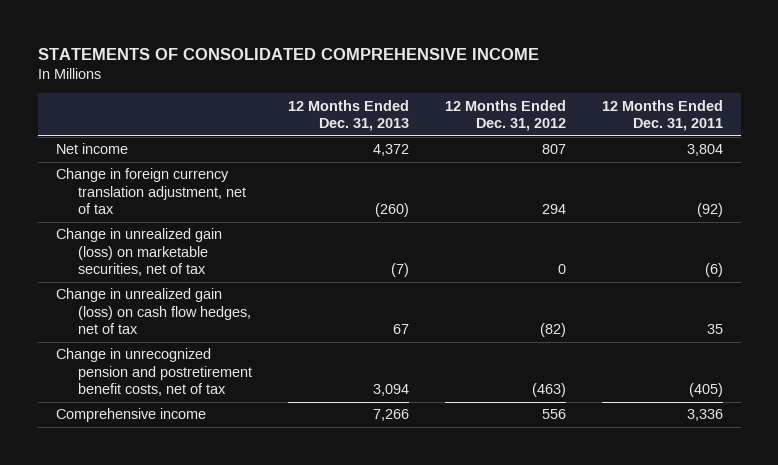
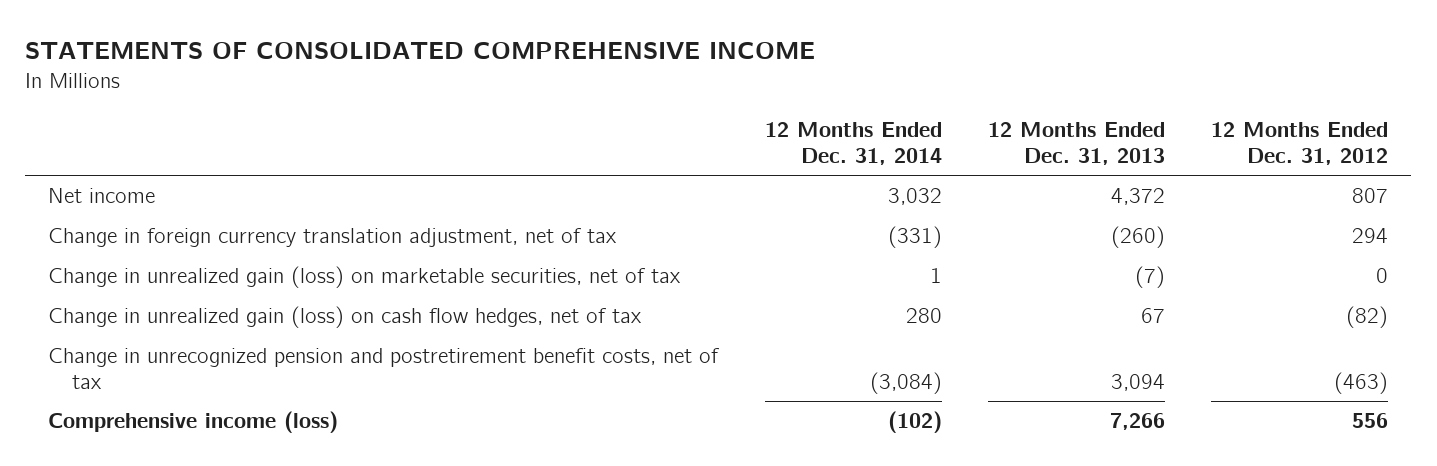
[601,99,723,132] 12 Months Ended Dec. 31, 2011 -> none
none -> [764,122,942,165] 12 Months Ended Dec. 31, 2014
[55,408,206,423] Comprehensive income -> [48,411,339,434] Comprehensive income (loss)

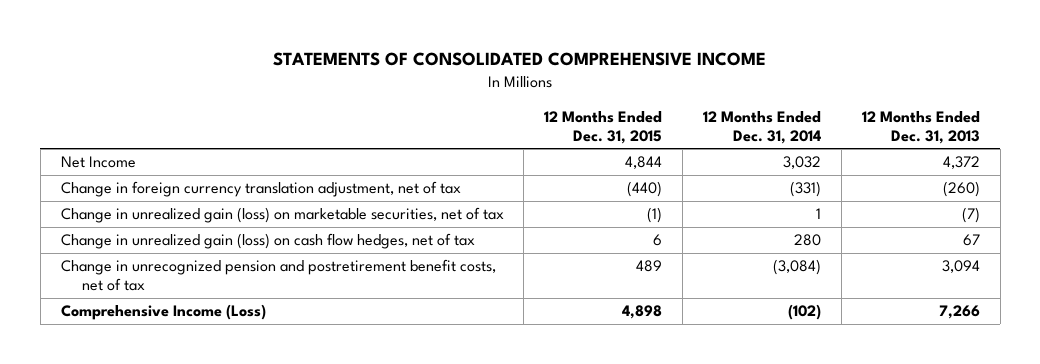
[1211,122,1389,165] 12 Months Ended Dec. 31, 2012 -> none
none -> [544,110,663,144] 12 Months Ended Dec. 31, 2015
[48,188,156,204] Net income -> [60,156,136,169] Net Income
[48,411,339,434] Comprehensive income (loss) -> [60,304,266,321] Comprehensive Income (Loss)

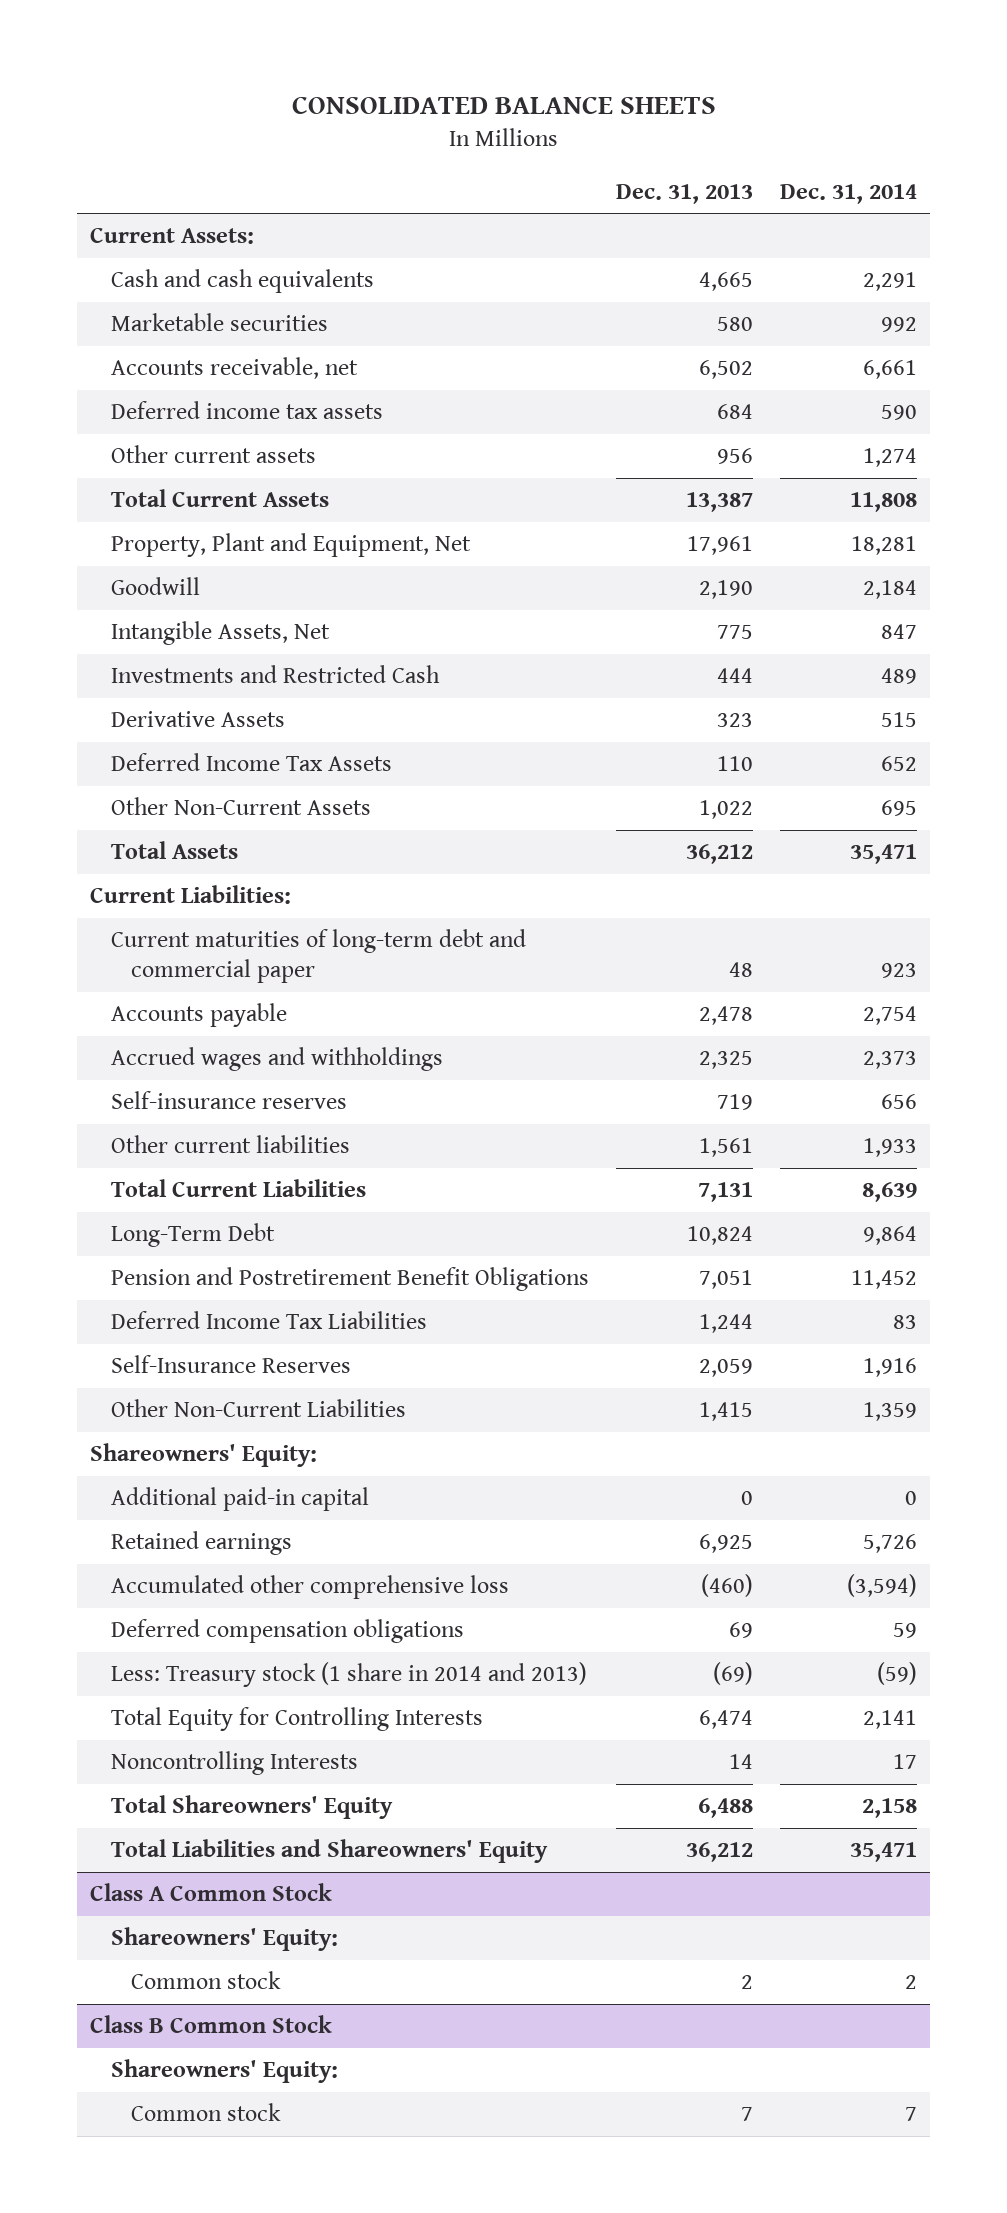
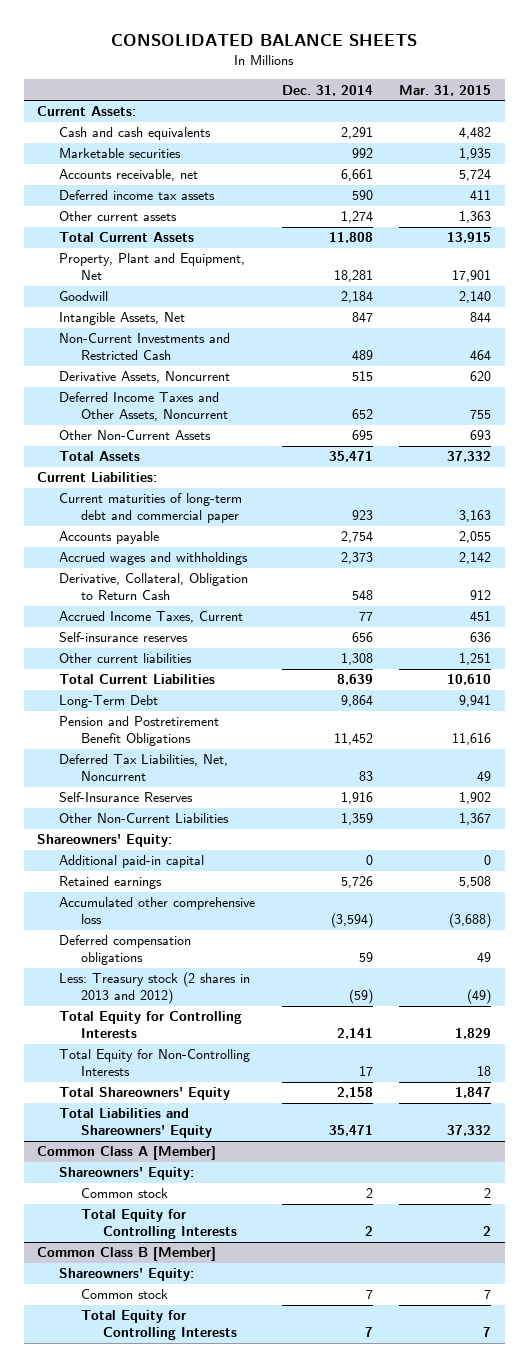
[615,183,753,204] Dec. 31, 2013 -> none
none -> [399,84,492,96] Mar. 31, 2015
[110,665,440,684] Investments and Restricted Cash -> [59,333,231,361] Non-Current Investments and Restricted Cash
[110,711,285,728] Derivative Assets -> [59,371,231,384] Derivative Assets, Noncurrent
[110,753,392,772] Deferred Income Tax Assets -> [59,392,229,422] Deferred Income Taxes and Other Assets, Noncurrent
none -> [59,573,249,601] Derivative, Collateral, Obligation to Return Cash
none -> [59,611,244,624] Accrued Income Taxes, Current
[862,1138,917,1158] 1,933 -> [340,653,373,666] 1,308
[110,1311,427,1330] Deferred Income Tax Liabilities -> [59,754,229,782] Deferred Tax Liabilities, Net, Noncurrent
[110,1662,587,1688] Less: Treasury stock (1 share in 2014 and 2013) -> [59,972,251,1005] Less: Treasury stock (2 shares in 2013 and 2012)
[110,1751,358,1776] Noncontrolling Interests -> [59,1049,251,1077] Total Equity for Non-Controlling Interests
[90,1883,333,1902] Class A Common Stock -> [37,1146,217,1161] Common Class A [Member]
none -> [81,1209,238,1240] Total Equity for Controlling Interests
[90,2015,333,2034] Class B Common Stock -> [37,1247,217,1262] Common Class B [Member]
none -> [81,1310,238,1341] Total Equity for Controlling Interests

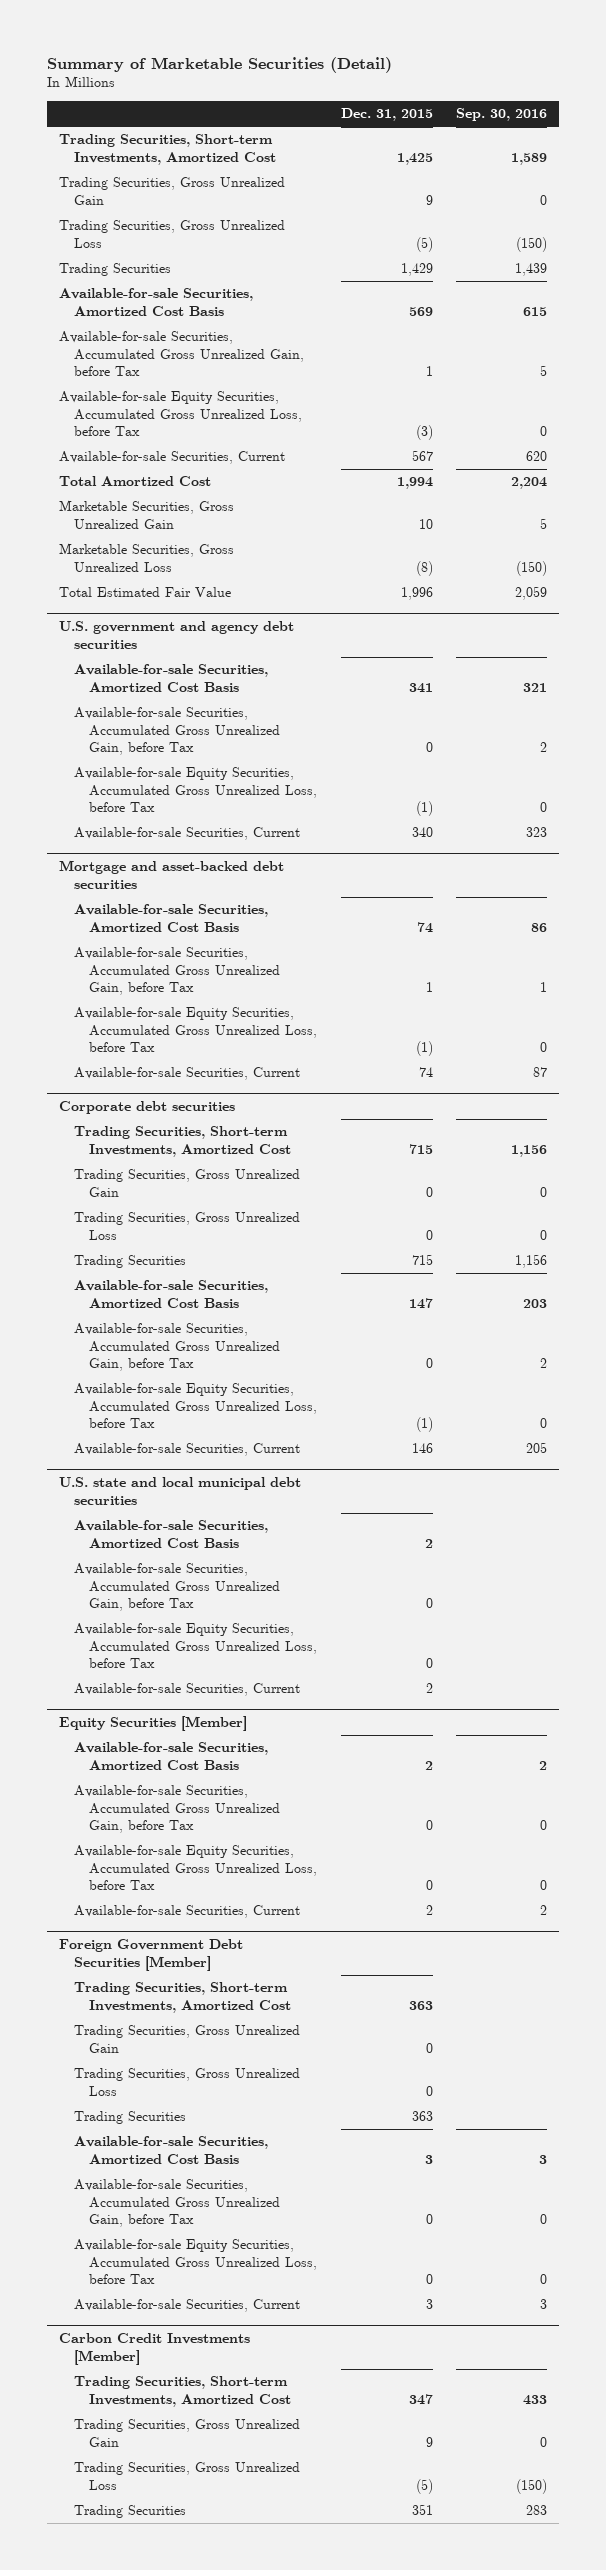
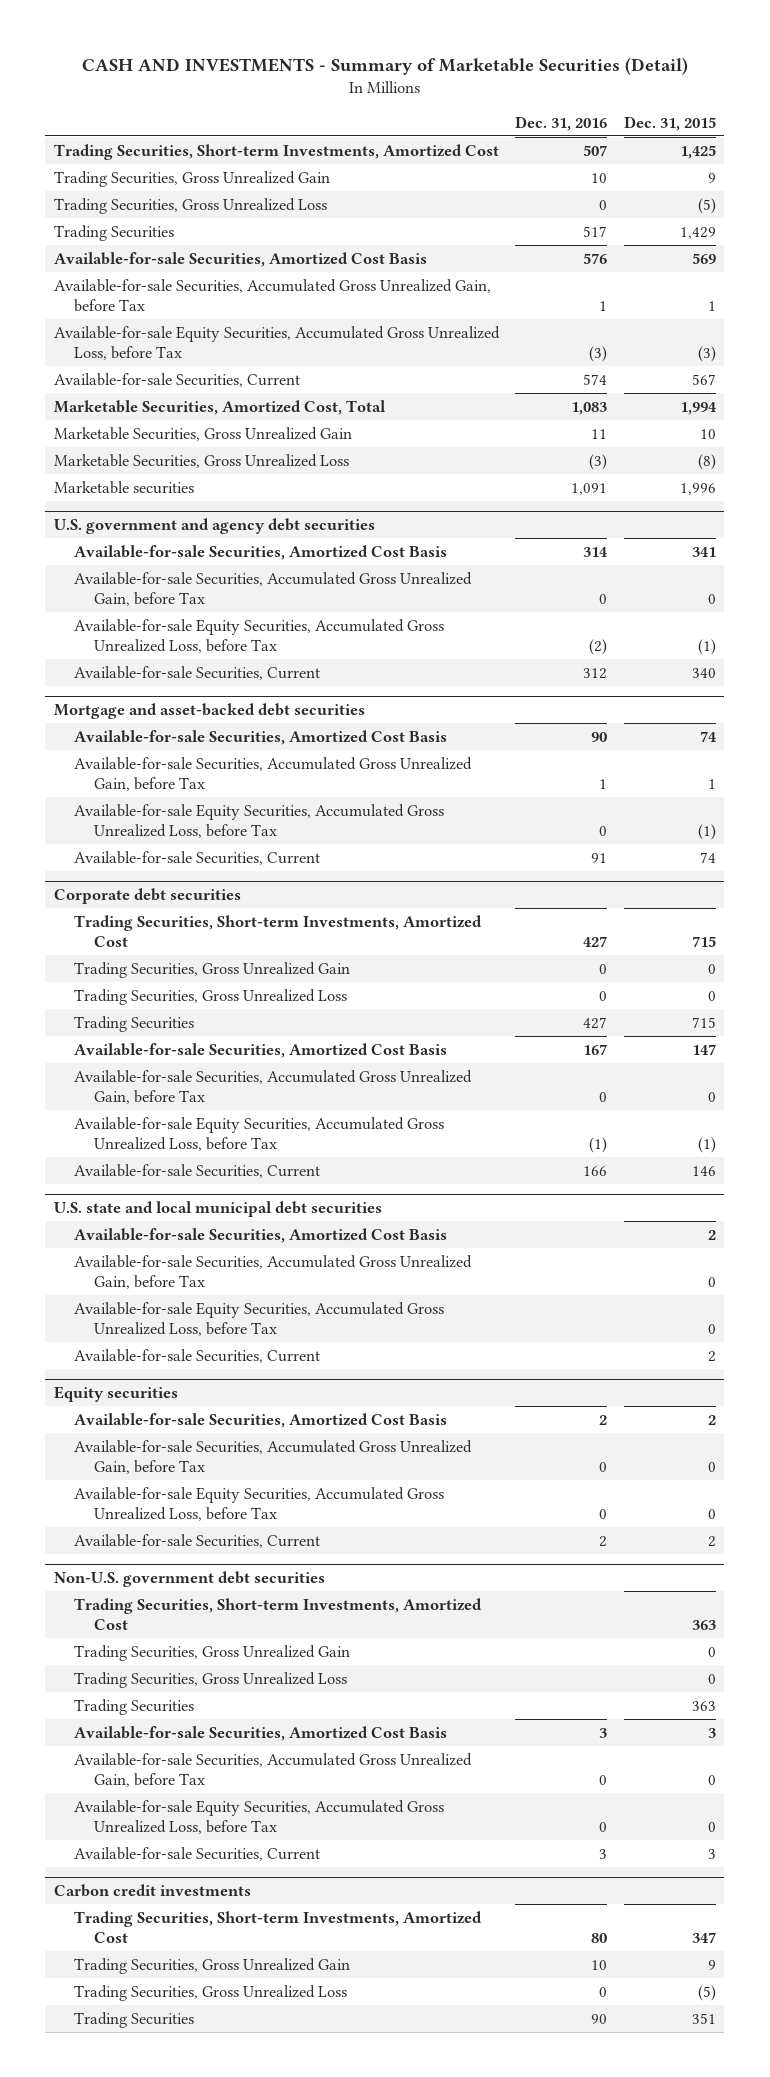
[47,56,393,73] Summary of Marketable Securities (Detail) -> [81,56,688,75] CASH AND INVESTMENTS - Summary of Marketable Securities (Detail)
[455,108,547,122] Sep. 30, 2016 -> none
none -> [515,115,608,131] Dec. 31, 2016
[59,476,212,487] Total Amortized Cost -> [53,399,386,415] Marketable Securities, Amortized Cost, Total
[59,587,232,598] Total Estimated Fair Value -> [53,480,194,494] Marketable securities
[59,1716,248,1732] Equity Securities [Member] -> [53,1386,178,1403] Equity securities
[59,1939,244,1971] Foreign Government Debt Securities [Member] -> [53,1571,325,1588] Non-U.S. government debt securities
[59,2333,251,2365] Carbon Credit Investments [Member] -> [53,1884,251,1898] Carbon credit investments

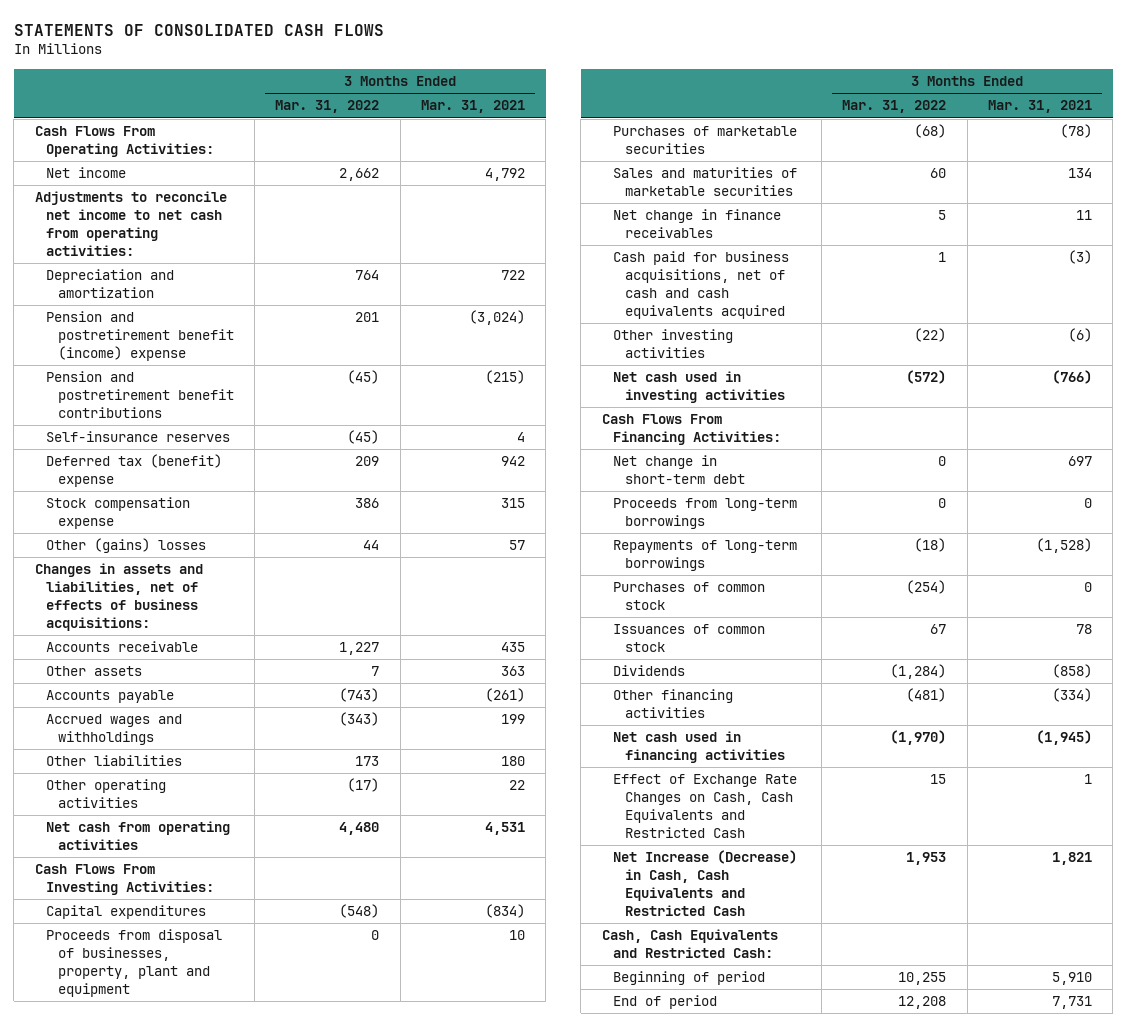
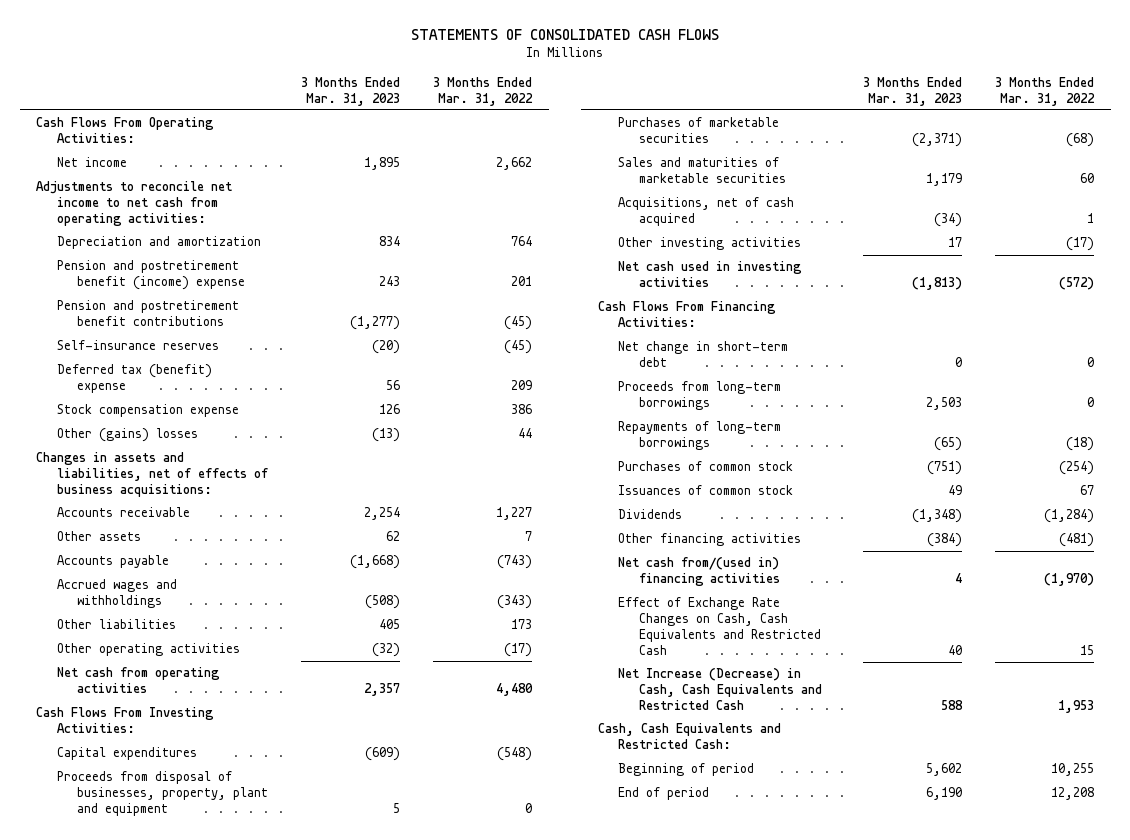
[420,100,525,114] Mar. 31, 2021 -> none
none -> [301,76,401,106] 3 Months Ended Mar. 31, 2023
[613,209,782,239] Net change in finance receivables -> none
[613,251,790,319] Cash paid for business acquisitions, net of cash and cash equivalents acquired -> [618,197,795,227] Acquisitions, net of cash acquired
[914,328,947,343] (22) -> [1065,237,1094,252] (17)
[613,731,785,764] Net cash used in financing activities -> [618,557,780,587] Net cash from/(used in) financing activities

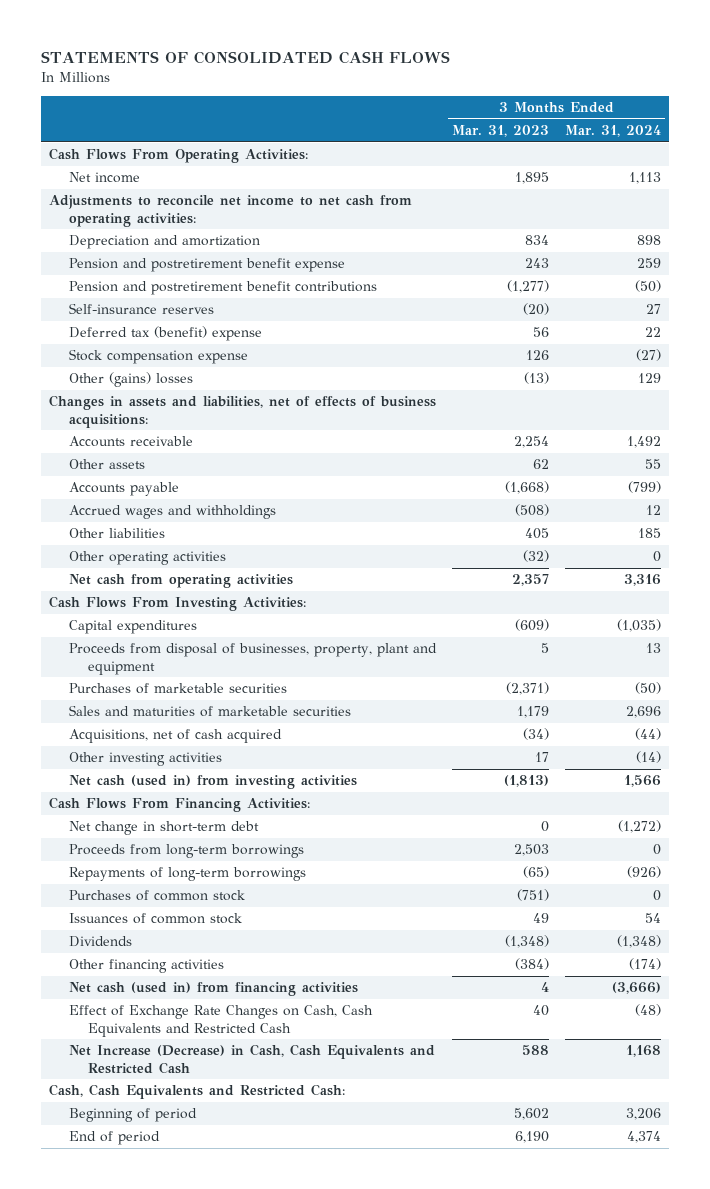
[433,76,534,106] 3 Months Ended Mar. 31, 2022 -> none
none -> [565,125,662,138] Mar. 31, 2024
[56,260,246,291] Pension and postretirement benefit (income) expense -> [68,258,345,273] Pension and postretirement benefit expense
[618,261,803,288] Net cash used in investing activities -> [68,775,357,790] Net cash (used in) from investing activities
[618,557,780,587] Net cash from/(used in) financing activities -> [68,982,358,997] Net cash (used in) from financing activities

